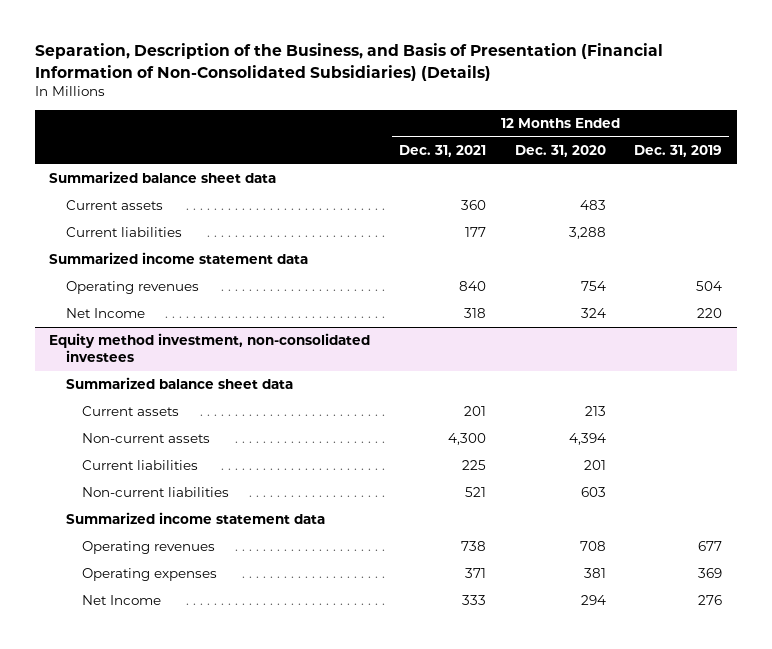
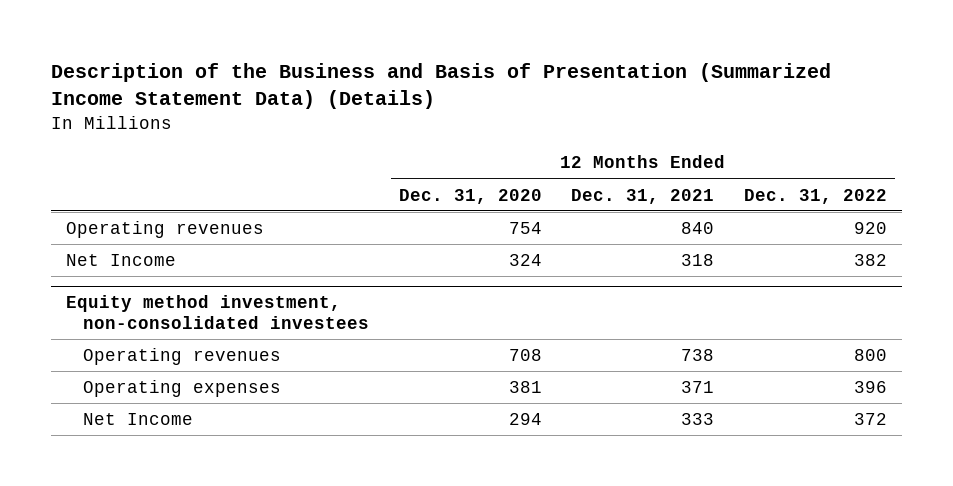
[35,43,664,81] Separation, Description of the Business, and Basis of Presentation (Financial Information of Non-Consolidated Subsidiaries) (Details) -> [50,63,831,110] Description of the Business and Basis of Presentation (Summarized Income Statement Data) (Details)
[634,144,723,157] Dec. 31, 2019 -> none
none -> [744,188,888,204] Dec. 31, 2022
[49,171,277,184] Summarized balance sheet data -> none
[65,200,163,211] Current assets -> none
[65,227,182,238] Current liabilities -> none
[49,252,309,265] Summarized income statement data -> none
[65,377,293,390] Summarized balance sheet data -> none
[82,406,180,417] Current assets -> none
[82,433,211,444] Non-current assets -> none
[82,460,199,471] Current liabilities -> none
[82,487,230,498] Non-current liabilities -> none
[65,512,325,525] Summarized income statement data -> none

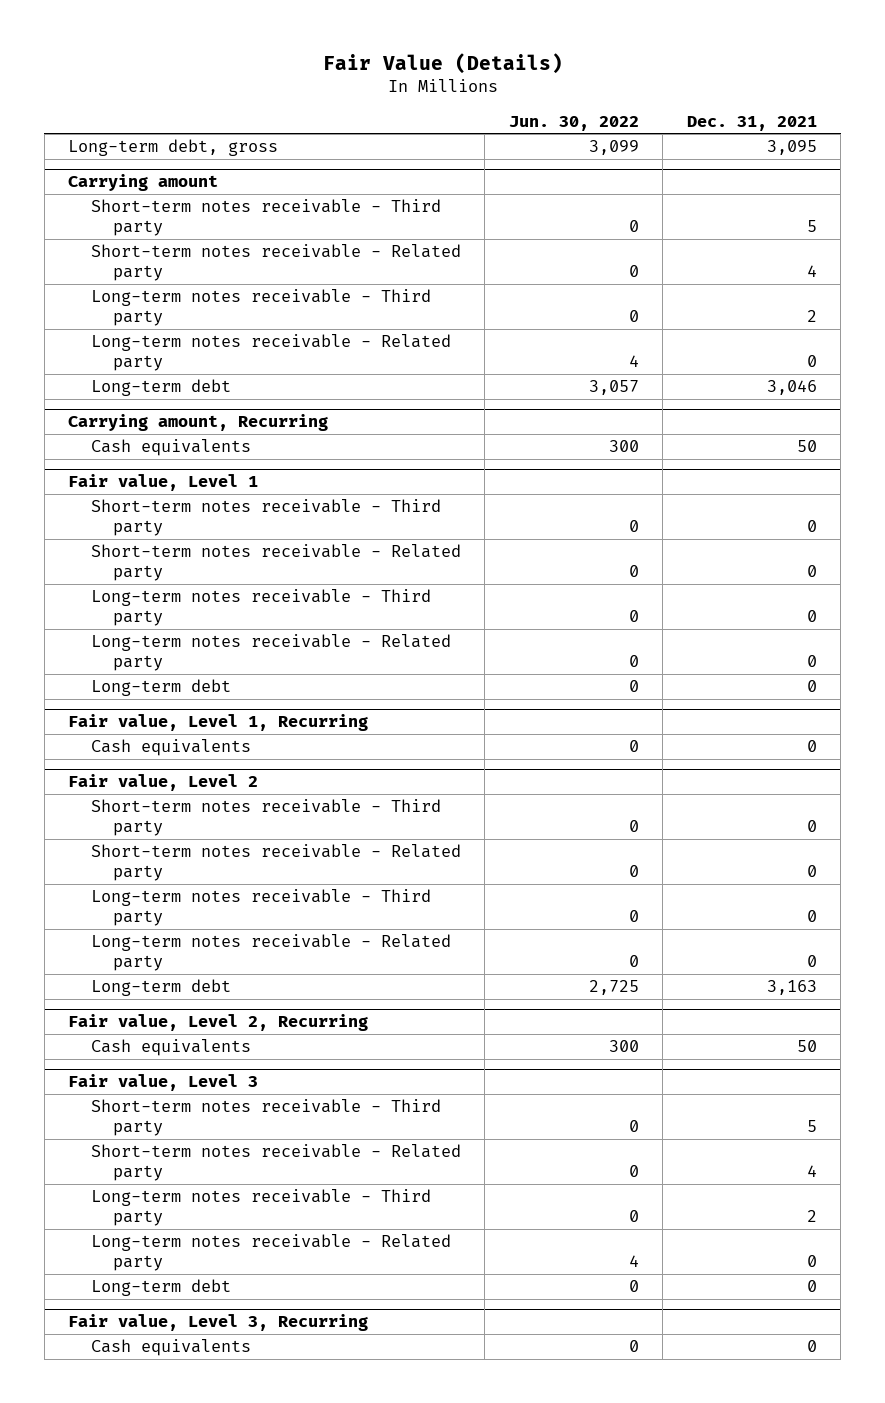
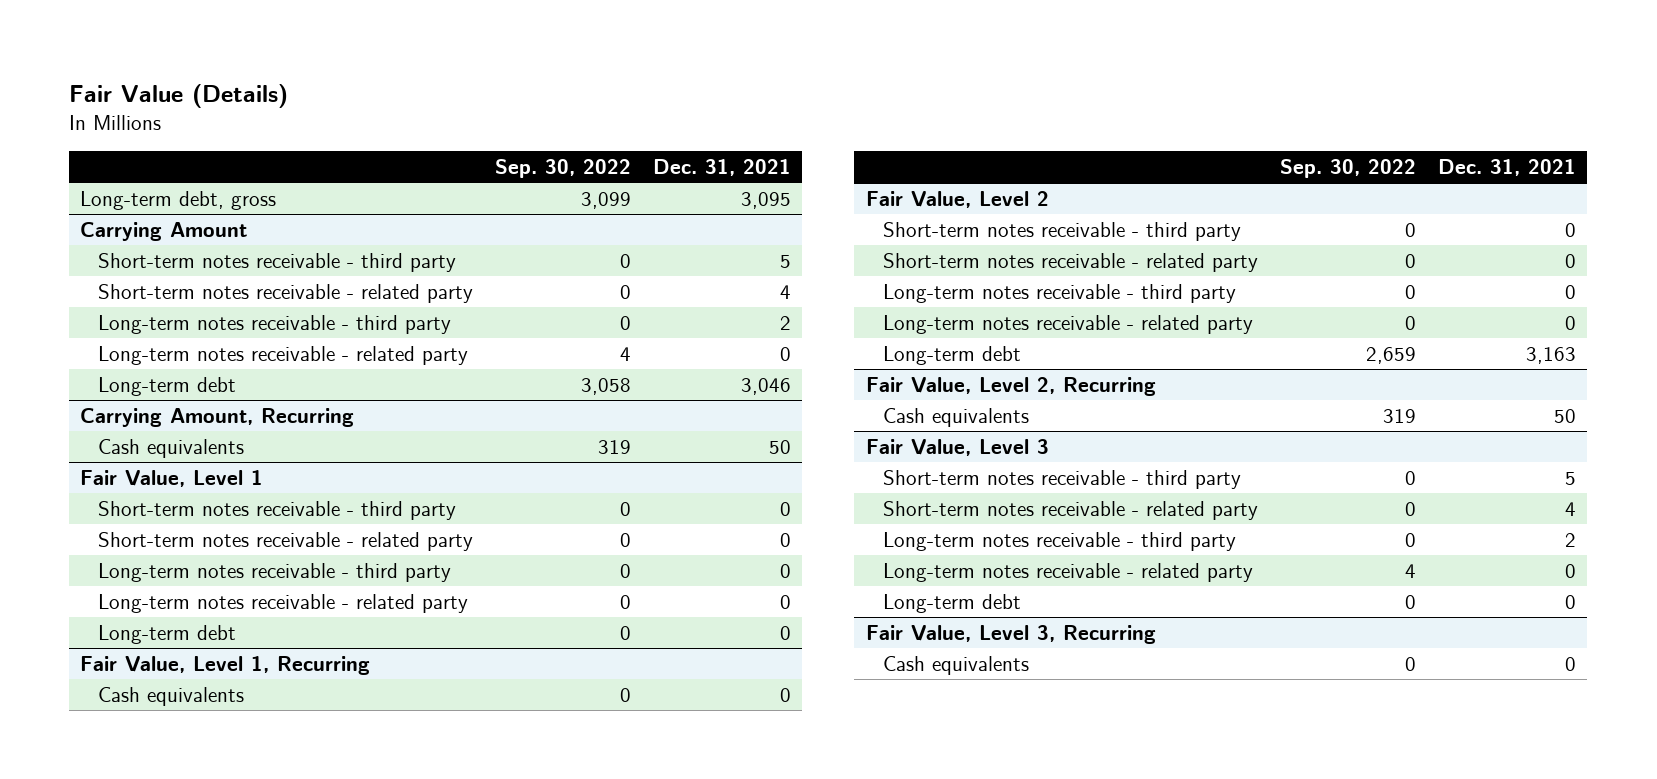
[508,115,639,131] Jun. 30, 2022 -> none
none -> [494,158,631,178] Sep. 30, 2022
[68,174,219,192] Carrying amount -> [80,222,248,242] Carrying Amount
[90,199,441,237] Short-term notes receivable - Third party -> [97,253,456,273] Short-term notes receivable - third party
[90,244,461,282] Short-term notes receivable - Related party -> [97,284,473,304] Short-term notes receivable - related party
[90,289,431,327] Long-term notes receivable - Third party -> [97,315,451,335] Long-term notes receivable - third party
[90,334,451,372] Long-term notes receivable - Related party -> [97,346,468,366] Long-term notes receivable - related party
[68,414,329,432] Carrying amount, Recurring -> [80,408,355,428] Carrying Amount, Recurring
[68,474,259,492] Fair value, Level 1 -> [80,470,264,488] Fair Value, Level 1
[90,499,441,537] Short-term notes receivable - Third party -> [97,501,456,521] Short-term notes receivable - third party
[90,544,461,582] Short-term notes receivable - Related party -> [97,532,473,552] Short-term notes receivable - related party
[90,589,431,627] Long-term notes receivable - Third party -> [97,563,451,583] Long-term notes receivable - third party
[90,634,451,672] Long-term notes receivable - Related party -> [97,594,468,614] Long-term notes receivable - related party
[68,714,369,732] Fair value, Level 1, Recurring -> [80,656,371,676] Fair Value, Level 1, Recurring
[68,774,259,792] Fair value, Level 2 -> [865,191,1049,209] Fair Value, Level 2
[90,799,441,837] Short-term notes receivable - Third party -> [882,222,1241,242] Short-term notes receivable - third party
[90,844,461,882] Short-term notes receivable - Related party -> [882,253,1258,273] Short-term notes receivable - related party
[90,889,431,927] Long-term notes receivable - Third party -> [882,284,1236,304] Long-term notes receivable - third party
[90,934,451,972] Long-term notes receivable - Related party -> [882,315,1253,335] Long-term notes receivable - related party
[68,1014,369,1032] Fair value, Level 2, Recurring -> [865,377,1156,397] Fair Value, Level 2, Recurring
[68,1074,259,1092] Fair value, Level 3 -> [865,439,1049,457] Fair Value, Level 3
[90,1099,441,1137] Short-term notes receivable - Third party -> [882,470,1241,490] Short-term notes receivable - third party
[90,1144,461,1182] Short-term notes receivable - Related party -> [882,501,1258,521] Short-term notes receivable - related party
[90,1189,431,1227] Long-term notes receivable - Third party -> [882,532,1236,552] Long-term notes receivable - third party
[90,1234,451,1272] Long-term notes receivable - Related party -> [882,563,1253,583] Long-term notes receivable - related party
[68,1314,369,1332] Fair value, Level 3, Recurring -> [865,625,1156,645] Fair Value, Level 3, Recurring

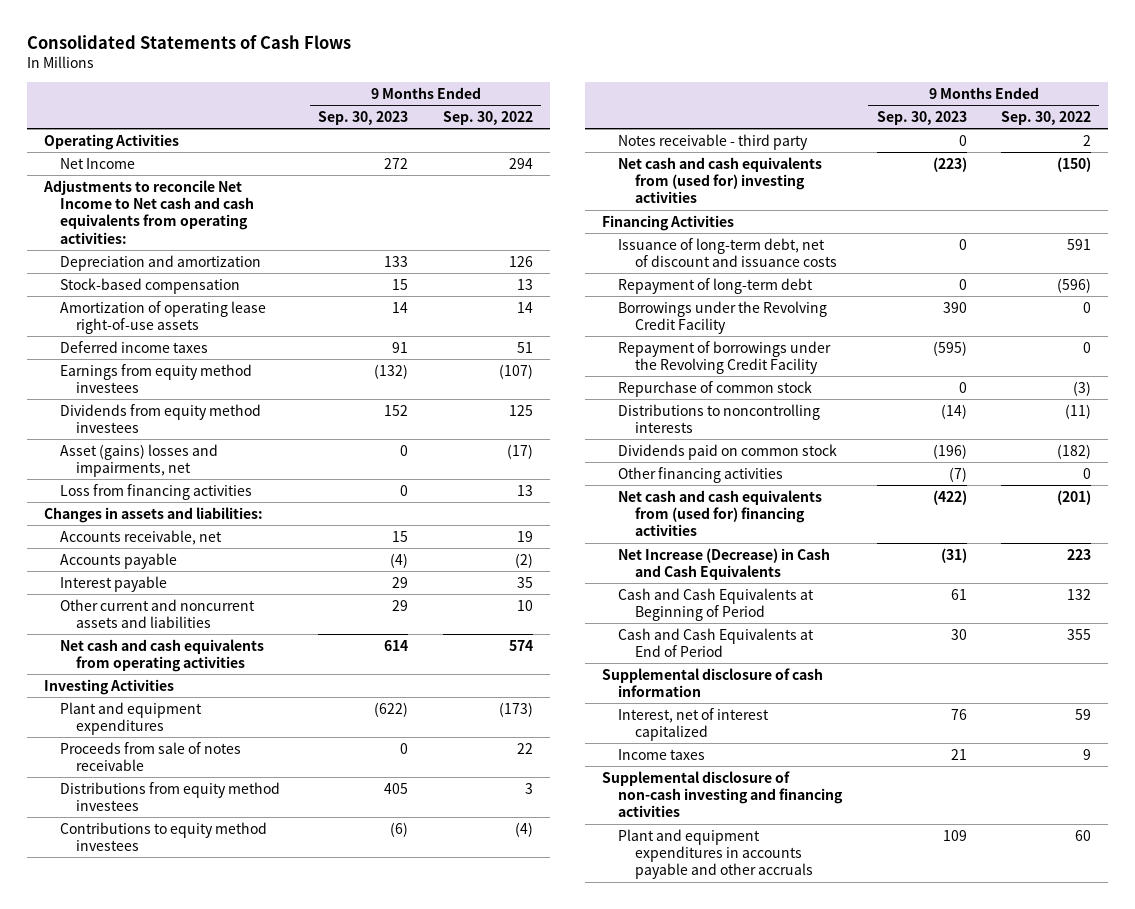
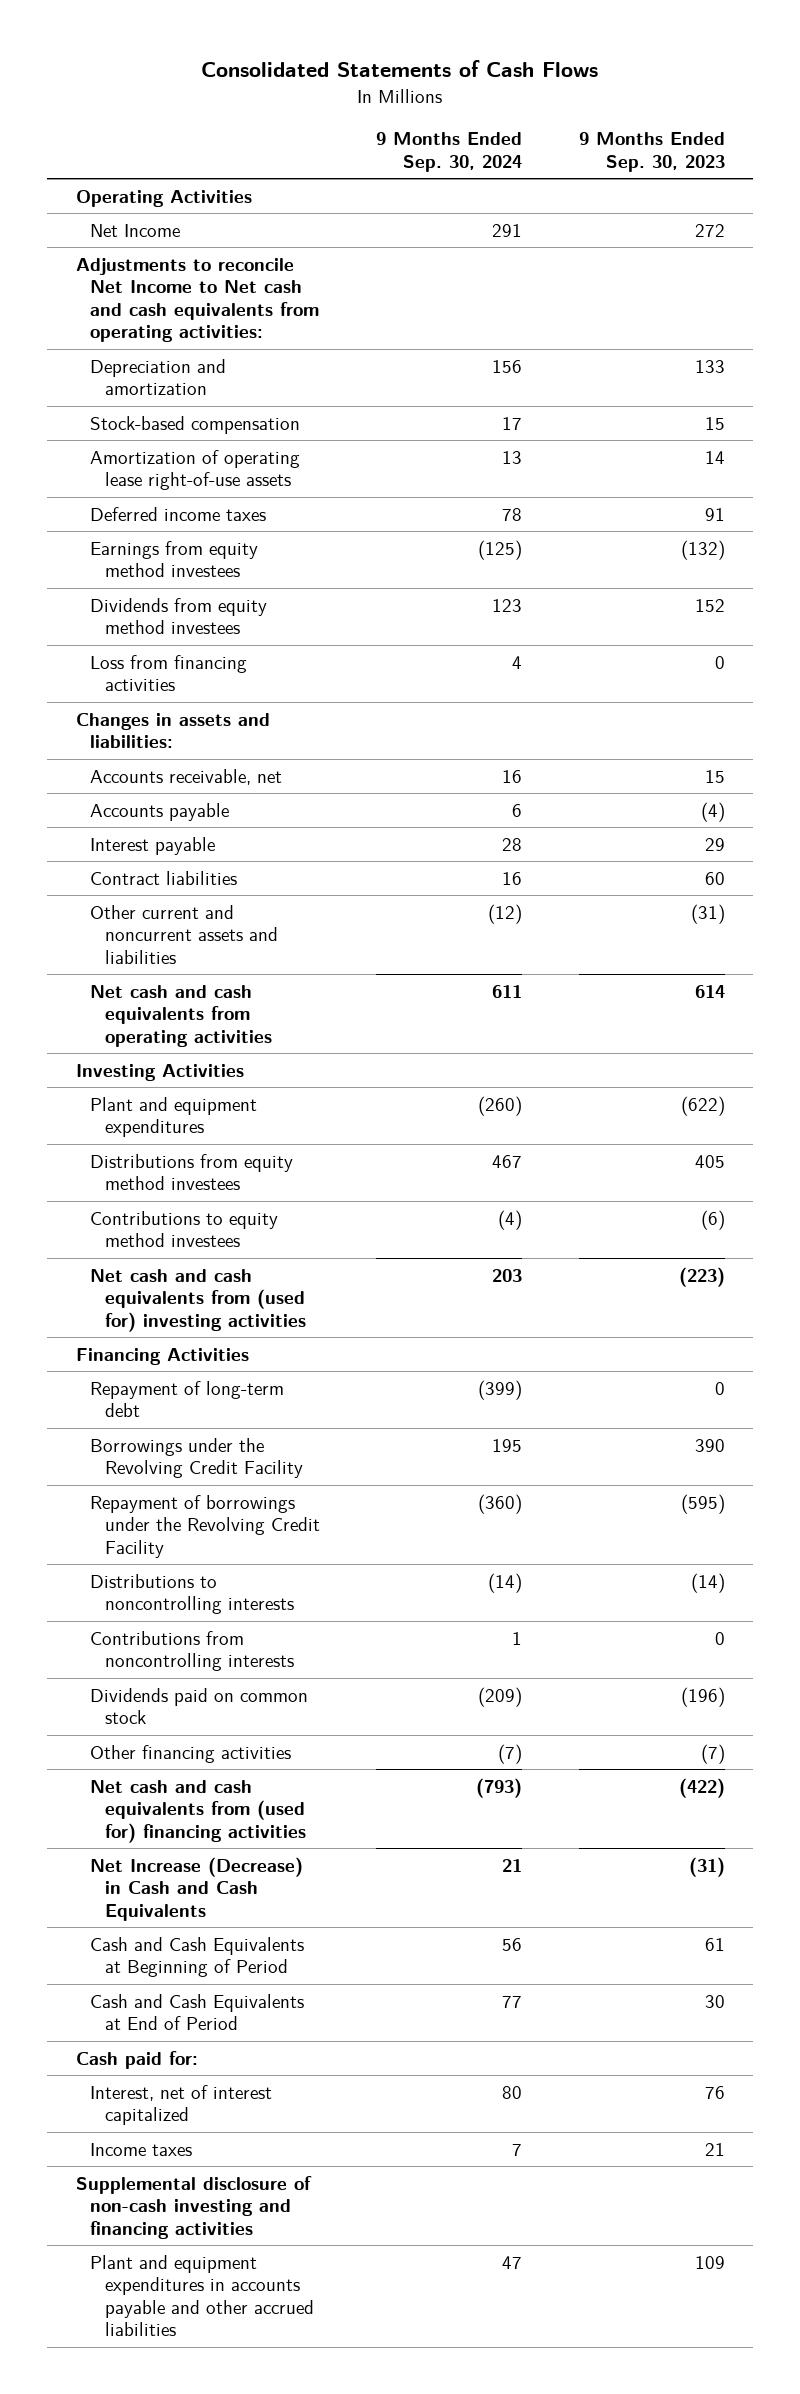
[442,110,533,125] Sep. 30, 2022 -> none
none -> [376,132,523,172] 9 Months Ended Sep. 30, 2024
[60,443,219,478] Asset (gains) losses and impairments, net -> none
none -> [90,870,238,885] Contract liabilities
[392,599,409,611] 29 -> [690,903,725,924] (31)
[60,741,242,772] Proceeds from sale of notes receivable -> none
[618,133,809,150] Notes receivable - third party -> none
[618,237,837,268] Issuance of long-term debt, net of discount and issuance costs -> none
[618,380,813,397] Repurchase of common stock -> none
none -> [90,1630,295,1672] Contributions from noncontrolling interests
[602,667,824,698] Supplemental disclosure of cash information -> none
none -> [75,2050,198,2069] Cash paid for:
[618,828,813,880] Plant and equipment expenditures in accounts payable and other accruals -> [90,2254,315,2337] Plant and equipment expenditures in accounts payable and other accrued liabilities

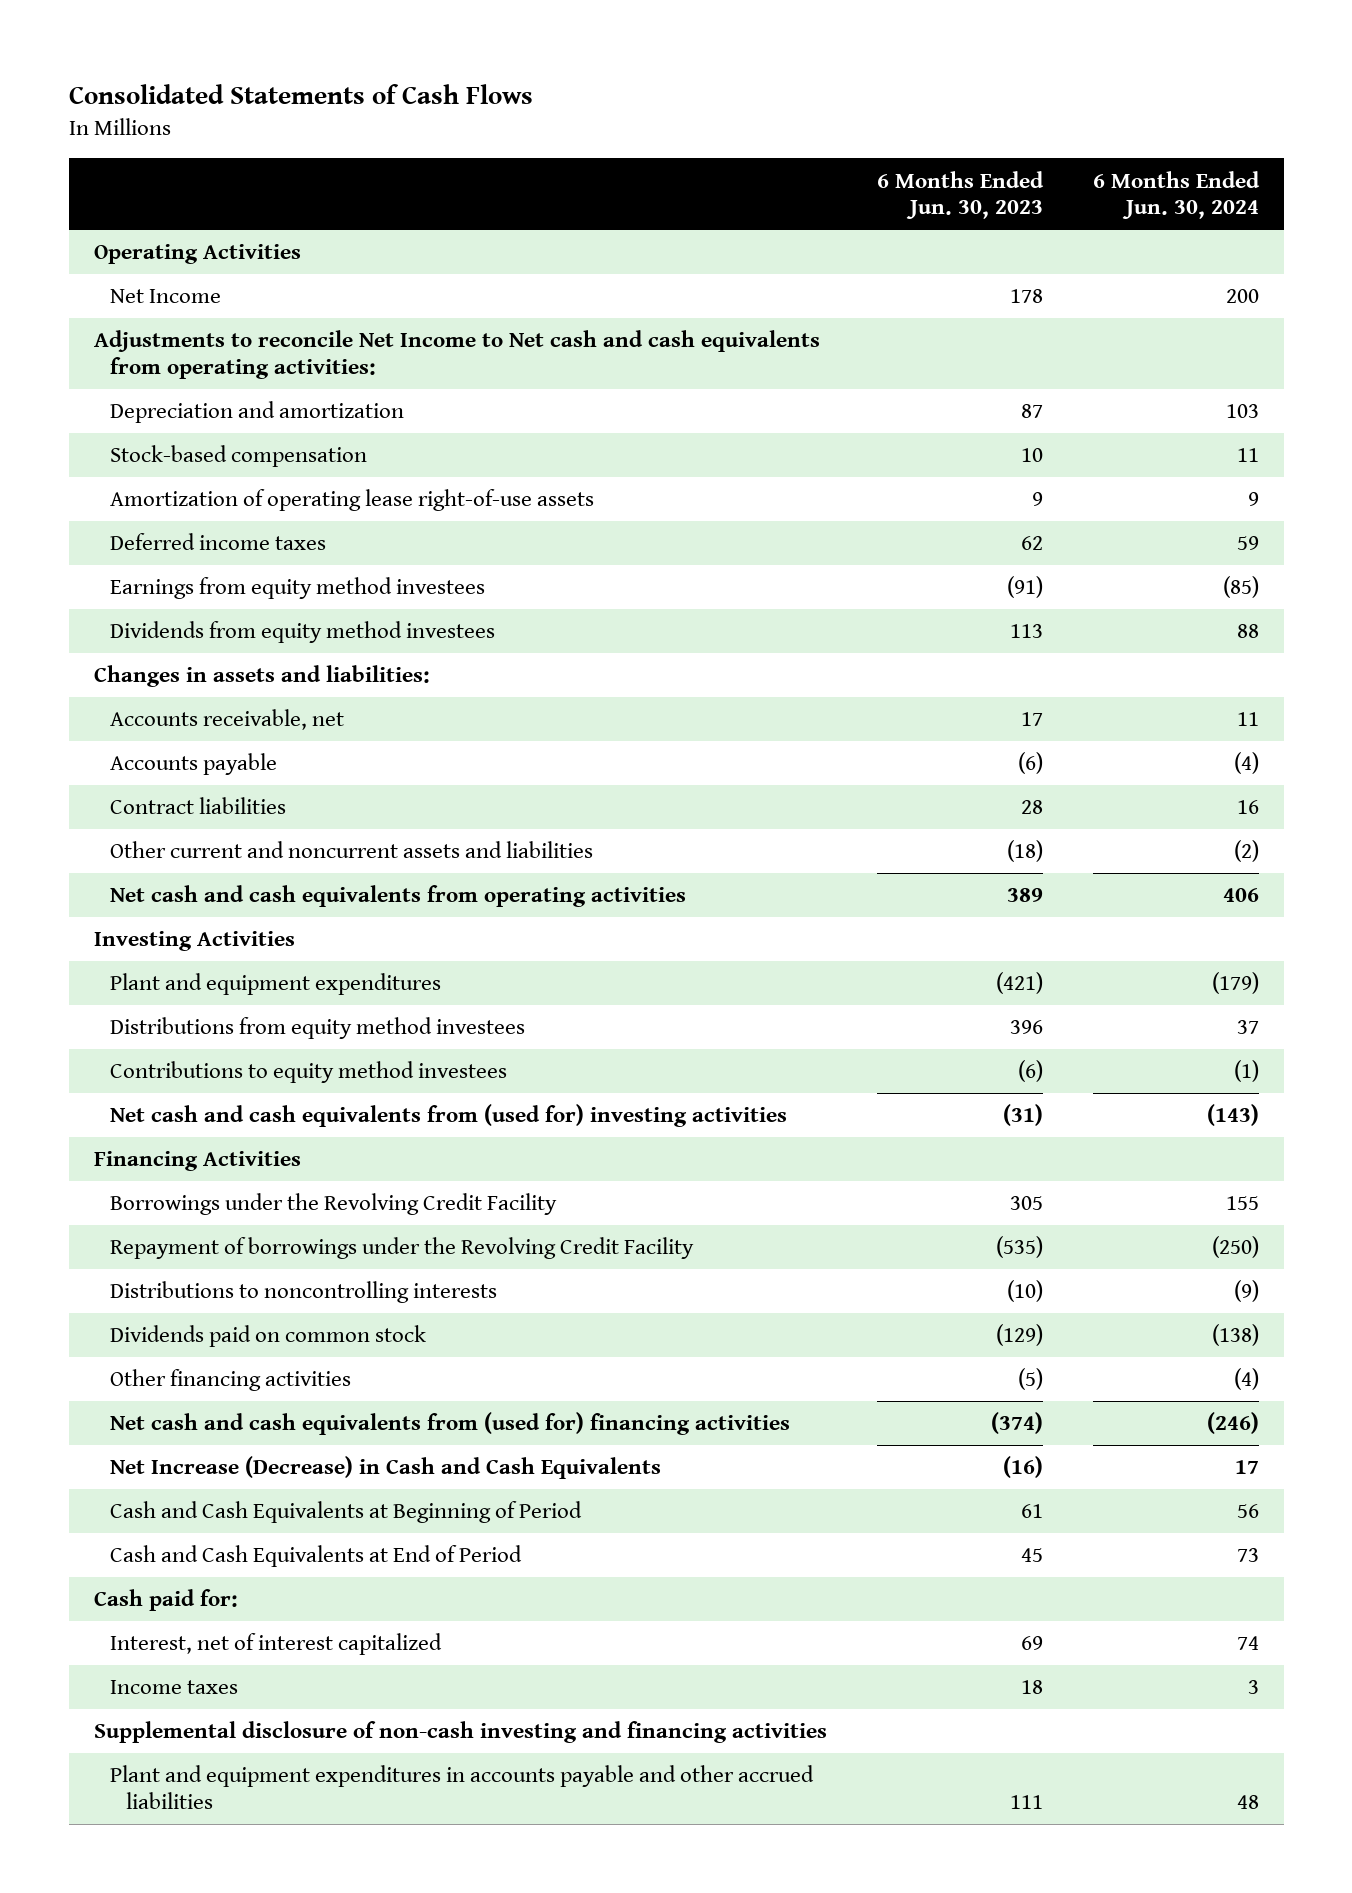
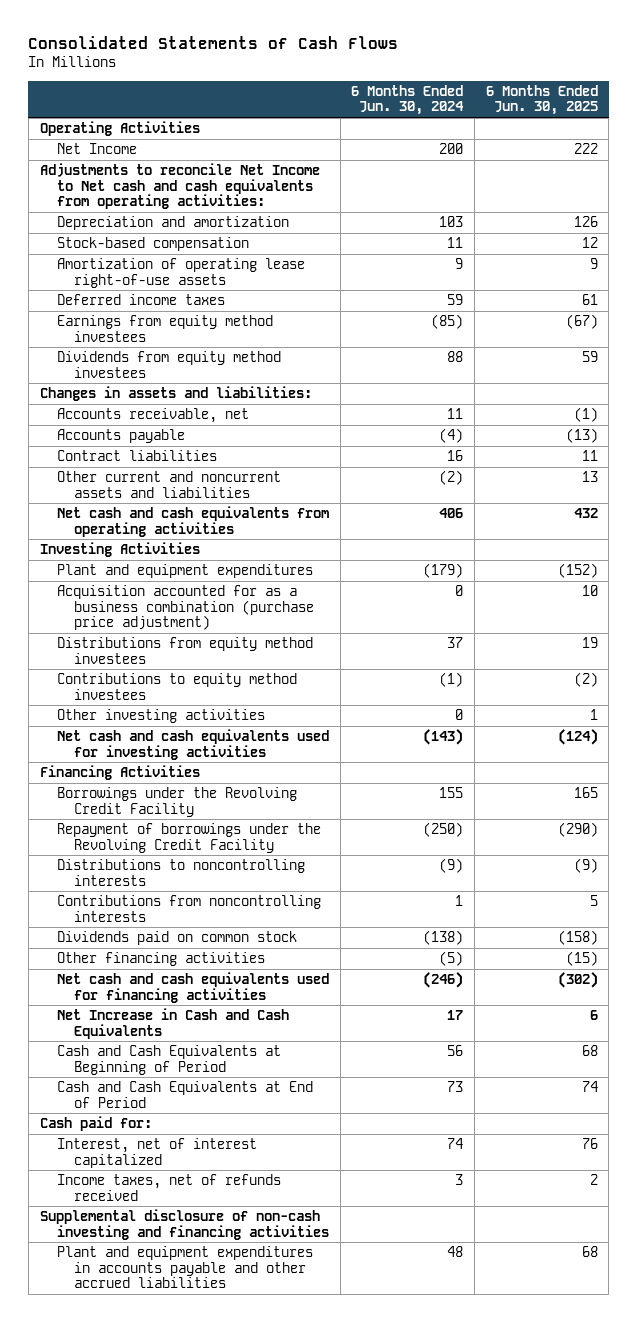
[876,170,1044,220] 6 Months Ended Jun. 30, 2023 -> none
none -> [485,84,598,116] 6 Months Ended Jun. 30, 2025
none -> [56,584,315,631] Acquisition accounted for as a business combination (purchase price adjustment)
none -> [56,708,265,723] Other investing activities
[109,1104,787,1128] Net cash and cash equivalents from (used for) investing activities -> [56,728,329,760] Net cash and cash equivalents used for investing activities
none -> [56,894,321,922] Contributions from noncontrolling interests
[1233,1368,1259,1391] (4) -> [439,950,464,966] (5)
[109,1412,790,1436] Net cash and cash equivalents from (used for) financing activities -> [56,971,329,1003] Net cash and cash equivalents used for financing activities
[109,1456,661,1480] Net Increase (Decrease) in Cash and Cash Equivalents -> [56,1007,289,1039] Net Increase in Cash and Cash Equivalents
[109,1680,238,1695] Income taxes -> [56,1173,281,1201] Income taxes, net of refunds received

